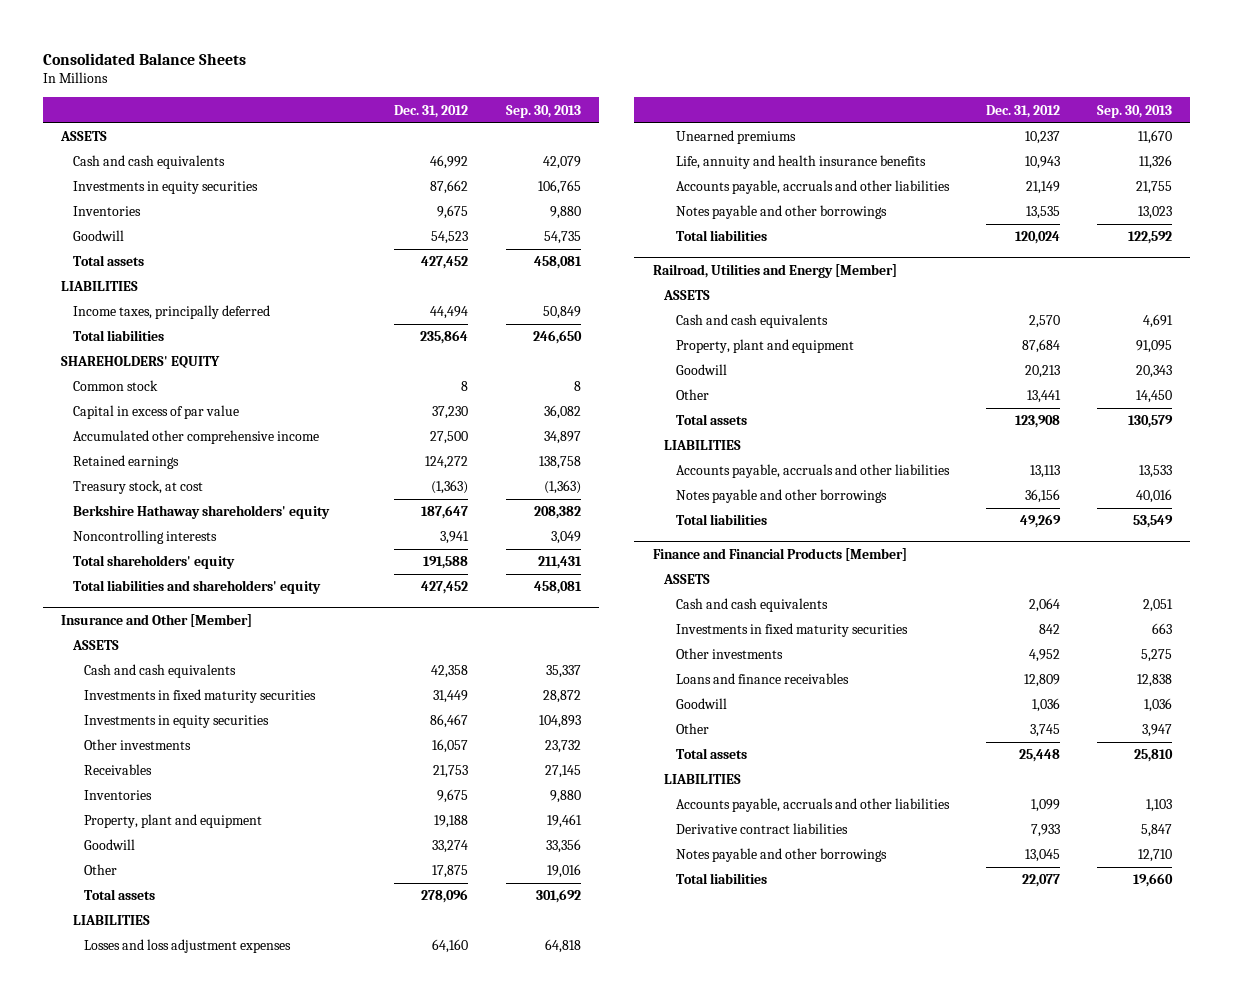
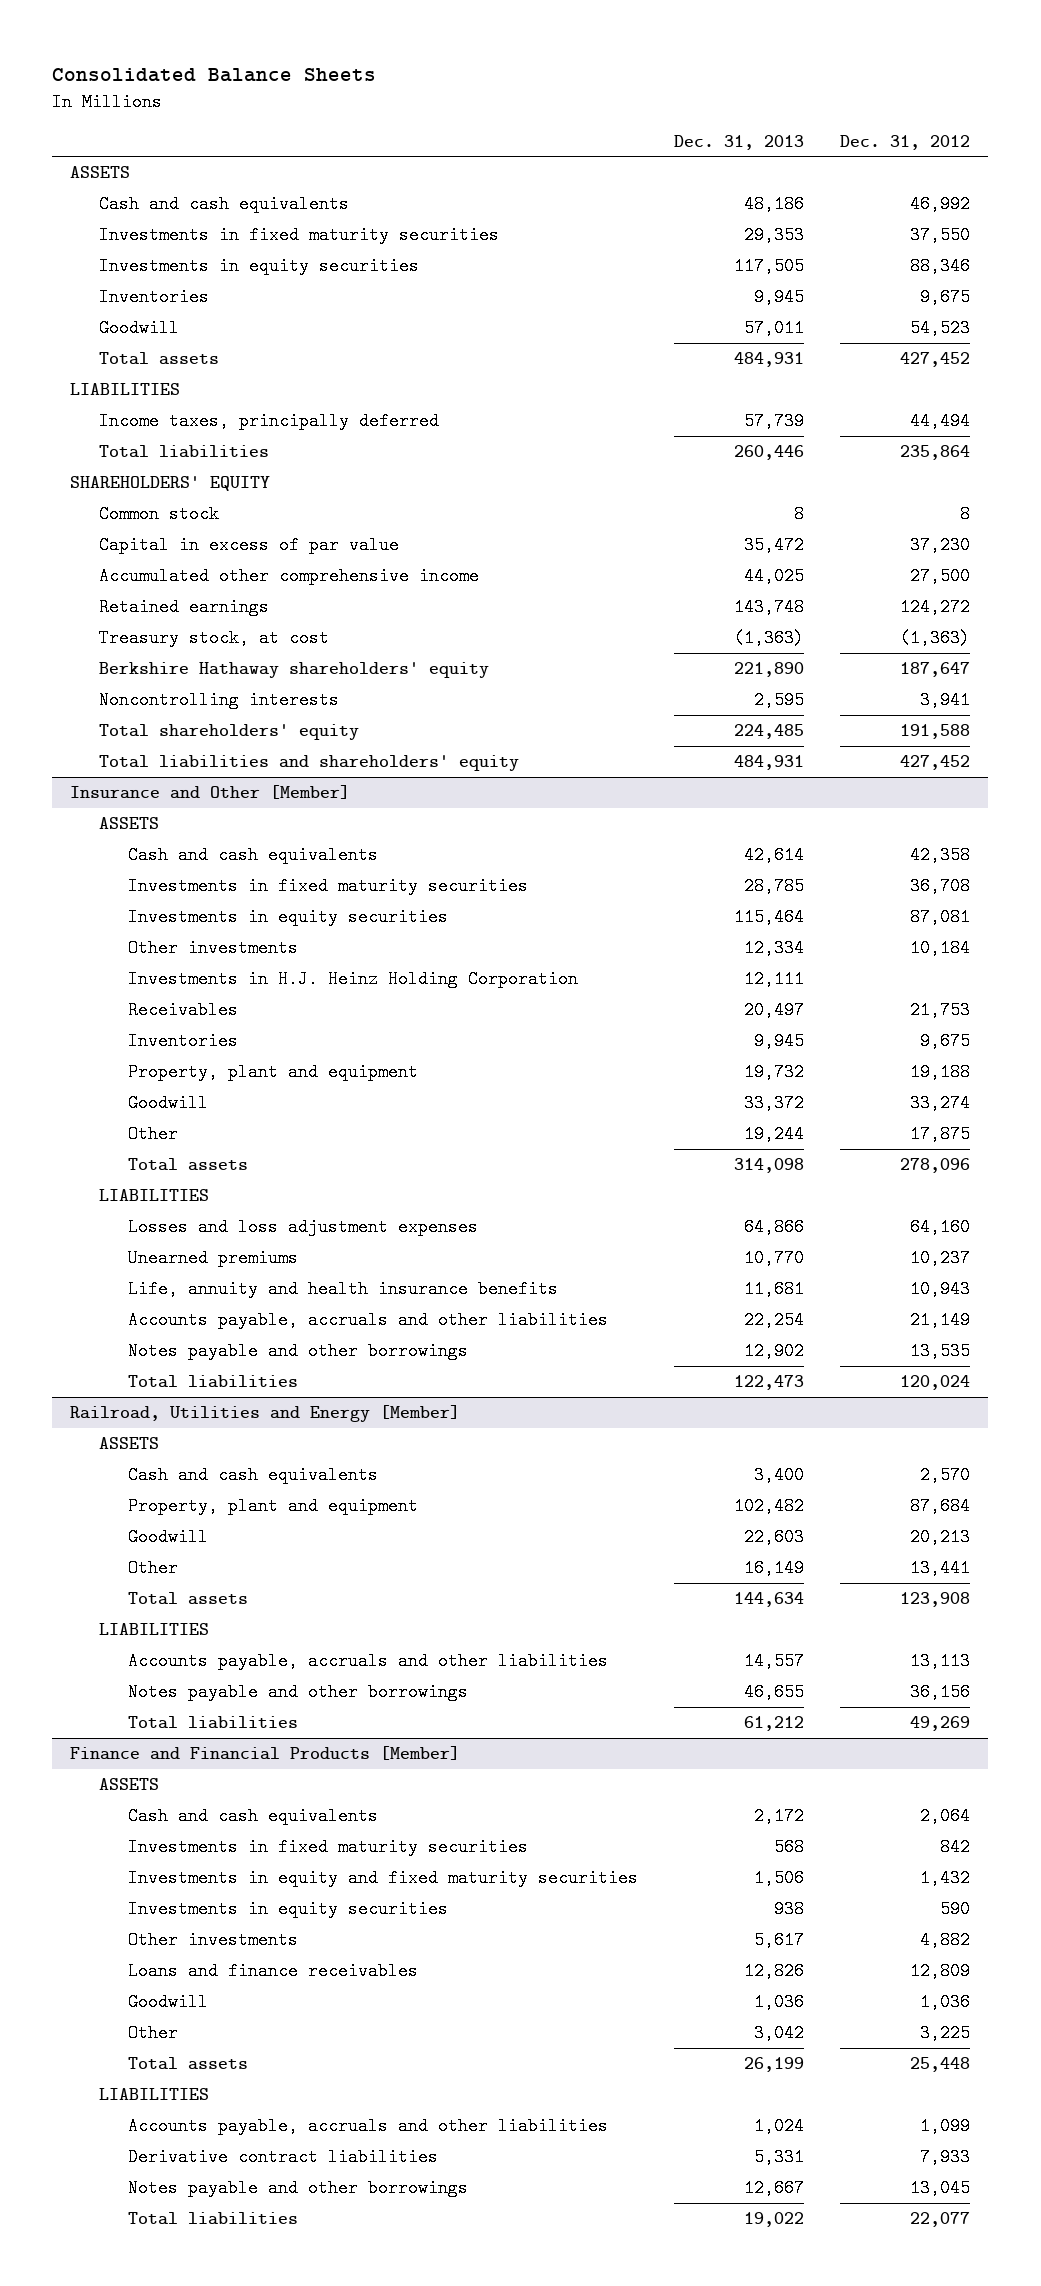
[505,104,581,118] Sep. 30, 2013 -> none
none -> [674,134,805,150] Dec. 31, 2013
none -> [99,226,500,245] Investments in fixed maturity securities
[430,180,469,195] 87,662 -> [910,257,971,276] 88,346
[433,690,469,704] 31,449 -> [910,877,971,896] 36,708
[430,714,469,729] 86,467 -> [910,908,971,927] 87,081
[432,739,469,754] 16,057 -> [910,939,971,958] 10,184
none -> [128,970,579,989] Investments in H.J. Heinz Holding Corporation
none -> [128,1869,639,1888] Investments in equity and fixed maturity securities
none -> [128,1900,449,1919] Investments in equity securities
[1028,649,1060,663] 4,952 -> [920,1931,971,1950] 4,882
[1029,724,1060,738] 3,745 -> [920,2024,971,2043] 3,225

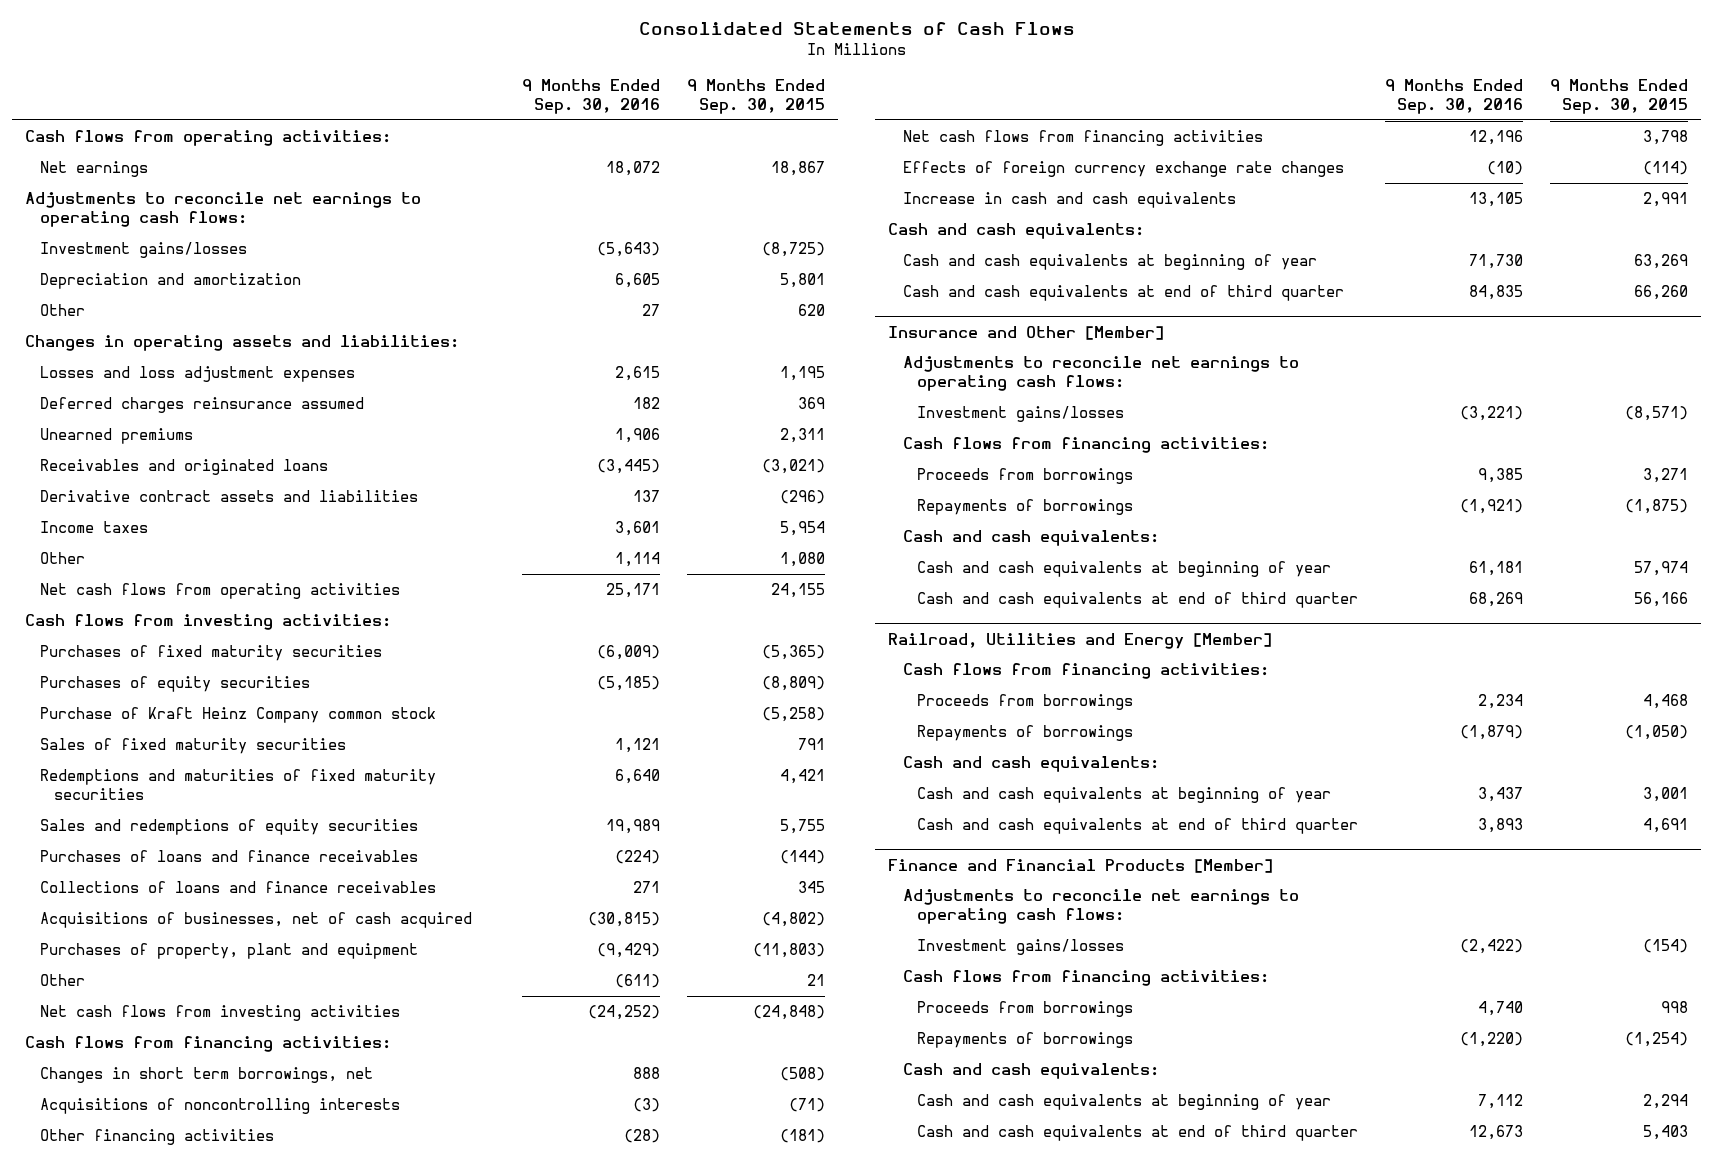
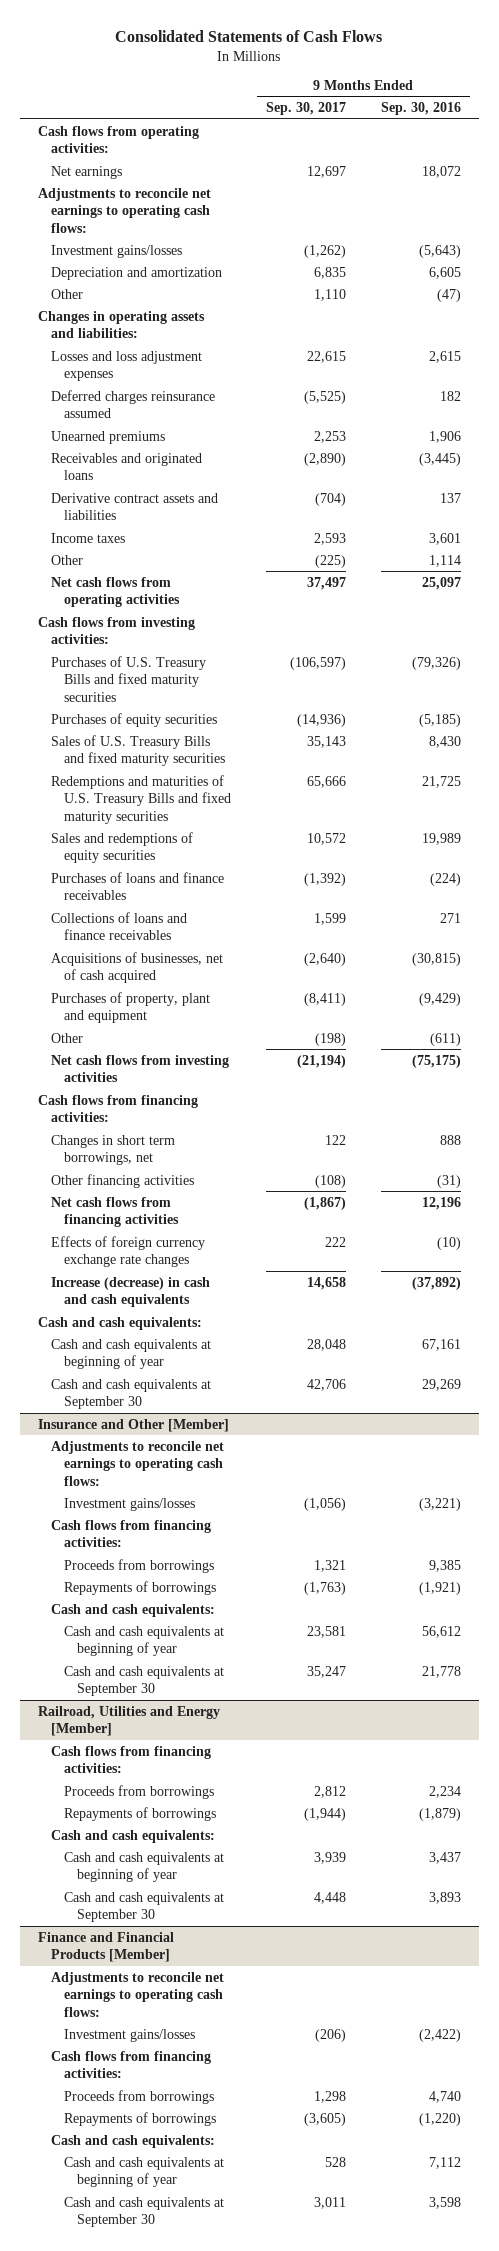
[686,78,825,115] 9 Months Ended Sep. 30, 2015 -> none
none -> [265,102,346,116] Sep. 30, 2017
[642,303,661,316] 27 -> [437,288,462,302] (47)
[606,582,661,598] 25,171 -> [422,576,462,590] 25,097
[39,644,382,661] Purchases of fixed maturity securities -> [50,655,206,702] Purchases of U.S. Treasury Bills and fixed maturity securities
[597,644,661,660] (6,009) -> [412,656,462,670] (79,326)
[39,706,436,723] Purchase of Kraft Heinz Company common stock -> none
[39,737,346,754] Sales of fixed maturity securities -> [50,734,225,767] Sales of U.S. Treasury Bills and fixed maturity securities
[615,737,661,753] 1,121 -> [429,735,462,748] 8,430
[39,768,436,801] Redemptions and maturities of fixed maturity securities -> [50,774,231,824] Redemptions and maturities of U.S. Treasury Bills and fixed maturity securities
[615,768,661,784] 6,640 -> [422,775,462,788] 21,725
[588,1004,661,1020] (24,252) -> [412,1054,462,1068] (75,175)
[39,1097,400,1114] Acquisitions of noncontrolling interests -> none
[624,1128,661,1143] (28) -> [437,1174,462,1188] (31)
[902,191,1236,208] Increase in cash and cash equivalents -> [50,1276,210,1308] Increase (decrease) in cash and cash equivalents
[1469,191,1524,207] 13,105 -> [412,1276,462,1290] (37,892)
[1469,253,1524,269] 71,730 -> [422,1338,462,1351] 67,161
[902,284,1344,301] Cash and cash equivalents at end of third quarter -> [50,1378,211,1410] Cash and cash equivalents at September 30
[1469,284,1524,300] 84,835 -> [422,1378,462,1391] 29,269
[1469,560,1524,576] 61,181 -> [422,1625,462,1638] 56,612
[917,591,1359,608] Cash and cash equivalents at end of third quarter -> [63,1665,224,1697] Cash and cash equivalents at September 30
[1469,591,1524,607] 68,269 -> [422,1665,462,1678] 21,778
[917,817,1359,834] Cash and cash equivalents at end of third quarter -> [63,1891,224,1923] Cash and cash equivalents at September 30
[917,1124,1359,1141] Cash and cash equivalents at end of third quarter -> [63,2196,224,2228] Cash and cash equivalents at September 30
[1469,1124,1524,1140] 12,673 -> [429,2196,462,2209] 3,598

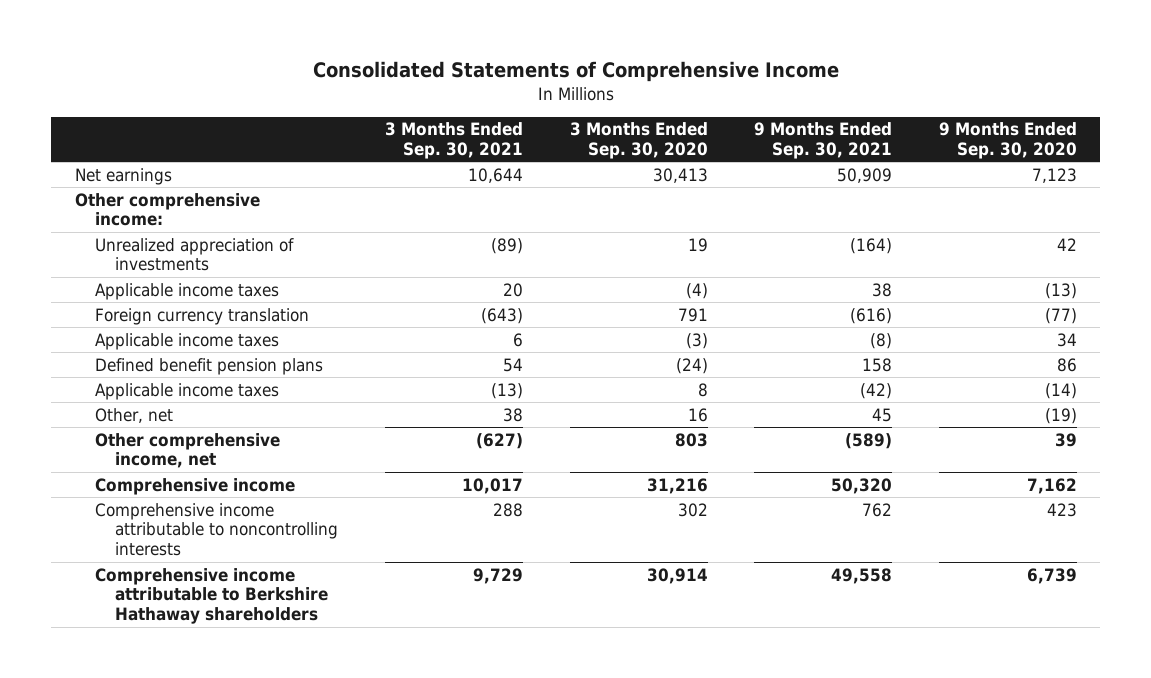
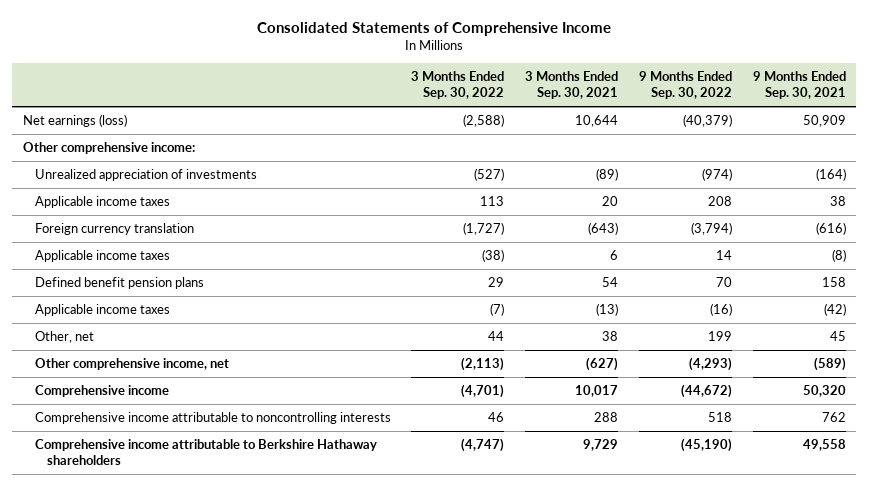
[569,122,708,160] 3 Months Ended Sep. 30, 2020 -> none
[938,122,1077,160] 9 Months Ended Sep. 30, 2020 -> none
none -> [411,71,505,100] 3 Months Ended Sep. 30, 2022
none -> [638,71,732,100] 9 Months Ended Sep. 30, 2022
[74,167,172,185] Net earnings -> [22,114,127,128] Net earnings (loss)

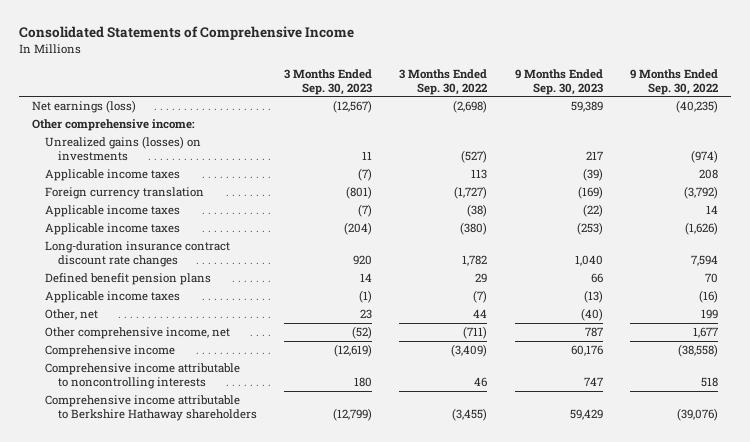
[525,71,619,100] 3 Months Ended Sep. 30, 2021 -> none
[752,71,846,100] 9 Months Ended Sep. 30, 2021 -> none
none -> [284,68,373,95] 3 Months Ended Sep. 30, 2023
none -> [514,68,603,95] 9 Months Ended Sep. 30, 2023
[463,114,505,128] (2,588) -> [453,100,488,114] (2,698)
[682,114,732,128] (40,379) -> [675,100,718,114] (40,235)
[34,169,257,182] Unrealized appreciation of investments -> [45,136,202,162] Unrealized gains (losses) on investments
[690,222,732,236] (3,794) -> [683,186,718,200] (3,792)
none -> [45,223,181,236] Applicable income taxes
none -> [45,241,231,268] Long-duration insurance contract discount rate changes
[461,357,505,372] (2,113) -> [463,326,488,340] (711)
[688,357,732,372] (4,293) -> [692,327,718,339] 1,677
[461,384,505,399] (4,701) -> [451,344,488,358] (3,409)
[680,384,732,399] (44,672) -> [677,344,718,358] (38,558)
[461,438,505,453] (4,747) -> [452,408,488,422] (3,455)
[680,438,732,453] (45,190) -> [676,408,718,422] (39,076)

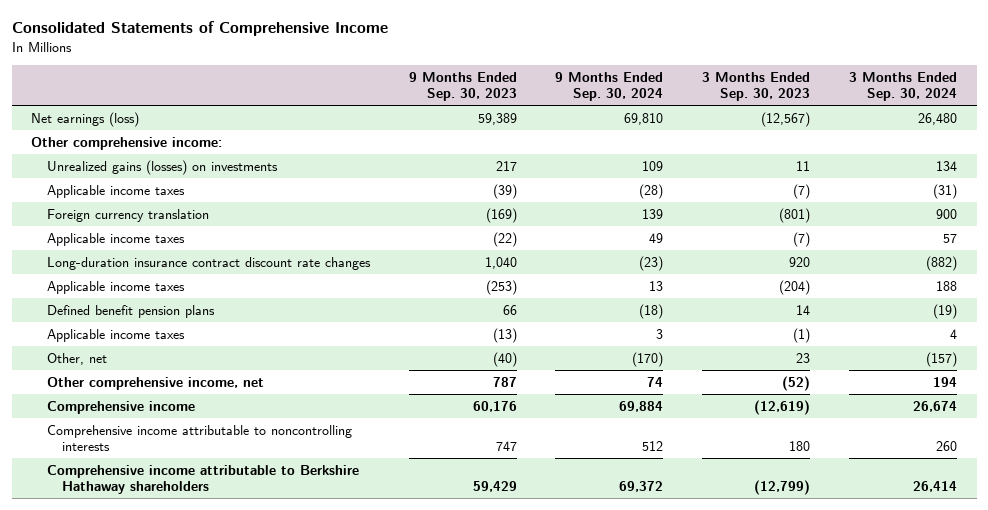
[399,68,488,95] 3 Months Ended Sep. 30, 2022 -> none
[629,68,718,95] 9 Months Ended Sep. 30, 2022 -> none
none -> [555,71,664,102] 9 Months Ended Sep. 30, 2024
none -> [849,71,958,102] 3 Months Ended Sep. 30, 2024
[45,223,181,236] Applicable income taxes -> [46,280,185,294] Applicable income taxes

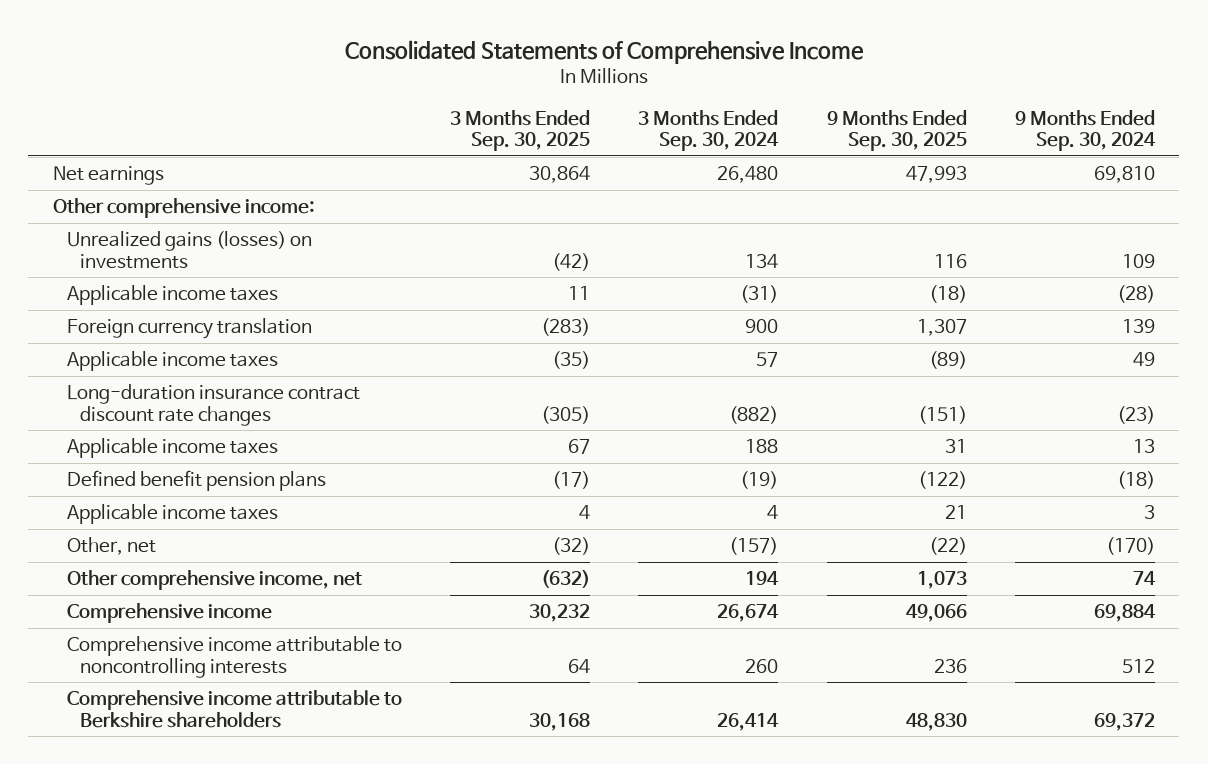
[408,71,517,102] 9 Months Ended Sep. 30, 2023 -> none
[702,71,811,102] 3 Months Ended Sep. 30, 2023 -> none
none -> [449,109,590,152] 3 Months Ended Sep. 30, 2025
none -> [826,109,967,152] 9 Months Ended Sep. 30, 2025
[31,111,140,127] Net earnings (loss) -> [52,166,164,186] Net earnings
[46,464,359,494] Comprehensive income attributable to Berkshire Hathaway shareholders -> [66,690,402,728] Comprehensive income attributable to Berkshire shareholders

